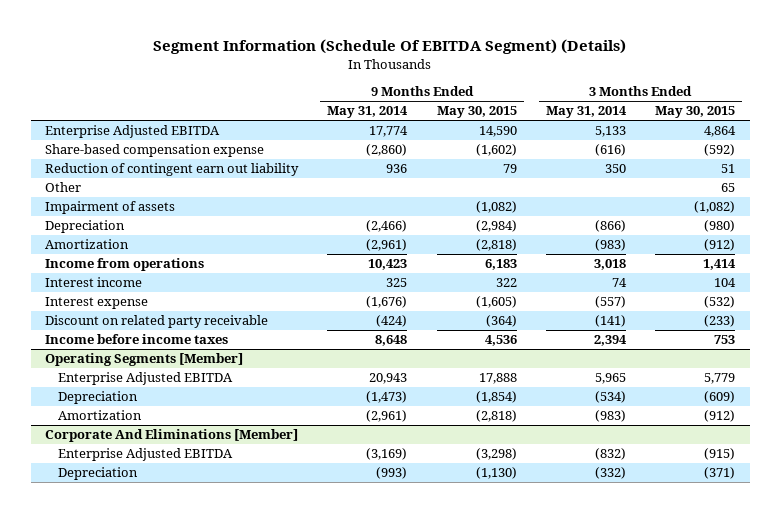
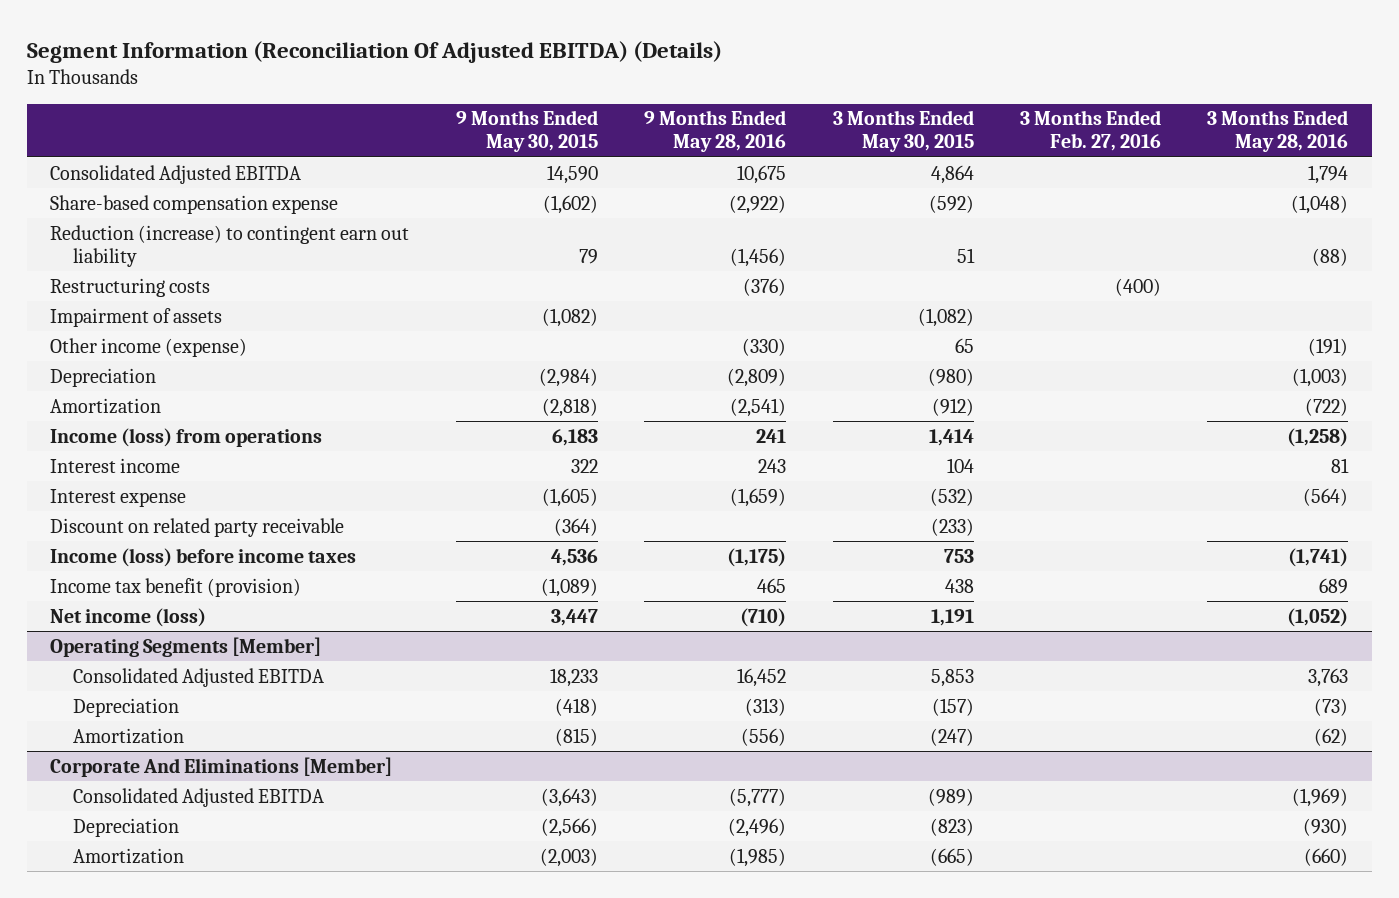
[153,39,627,55] Segment Information (Schedule Of EBITDA Segment) (Details) -> [27,40,723,63] Segment Information (Reconciliation Of Adjusted EBITDA) (Details)
[327,106,409,119] May 31, 2014 -> none
[545,106,627,119] May 31, 2014 -> none
none -> [644,110,787,153] 9 Months Ended May 28, 2016
none -> [1020,110,1162,152] 3 Months Ended Feb. 27, 2016
none -> [1207,110,1349,153] 3 Months Ended May 28, 2016
[45,125,221,139] Enterprise Adjusted EBITDA -> [50,164,302,184] Consolidated Adjusted EBITDA
[45,182,82,193] Other -> none
[45,163,300,177] Reduction of contingent earn out liability -> [50,224,410,267] Reduction (increase) to contingent earn out liability
none -> [50,277,211,297] Restructuring costs
none -> [50,337,248,357] Other income (expense)
[45,258,205,272] Income from operations -> [50,427,323,447] Income (loss) from operations
[45,334,229,345] Income before income taxes -> [50,547,357,567] Income (loss) before income taxes
none -> [50,577,302,597] Income tax benefit (provision)
none -> [50,607,207,627] Net income (loss)
[57,372,233,386] Enterprise Adjusted EBITDA -> [72,667,324,687] Consolidated Adjusted EBITDA
[478,373,517,385] 17,888 -> [549,667,598,687] 18,233
[704,373,736,385] 5,779 -> [930,668,974,687] 5,853
[475,391,517,404] (1,854) -> [554,697,598,716] (418)
[704,391,736,404] (609) -> [931,697,974,716] (157)
[475,410,517,423] (2,818) -> [554,727,598,746] (815)
[704,410,736,423] (912) -> [929,727,974,746] (247)
[57,448,233,462] Enterprise Adjusted EBITDA -> [72,787,324,807] Consolidated Adjusted EBITDA
[475,448,517,461] (3,298) -> [540,787,598,807] (3,643)
[704,448,736,461] (915) -> [927,787,974,806] (989)
[475,467,517,480] (1,130) -> [540,817,598,837] (2,566)
[704,467,736,480] (371) -> [929,817,974,836] (823)
none -> [72,847,184,864] Amortization

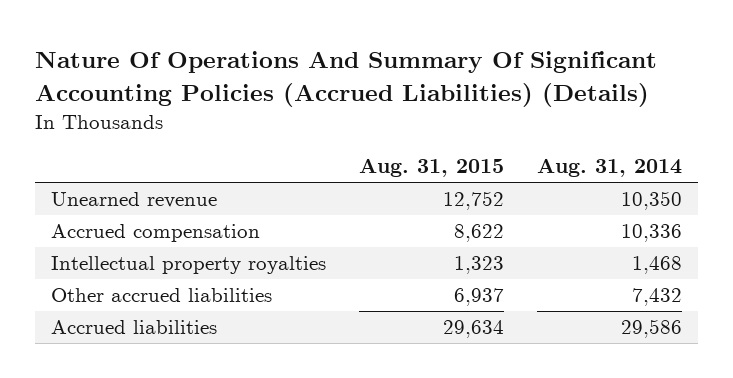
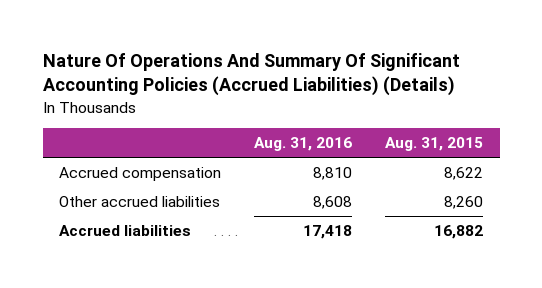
[536,158,682,178] Aug. 31, 2014 -> none
none -> [254,137,353,152] Aug. 31, 2016
[51,192,218,209] Unearned revenue -> none
[51,256,327,275] Intellectual property royalties -> none
[454,288,505,307] 6,937 -> [444,195,484,209] 8,260
[443,320,505,339] 29,634 -> [434,224,484,239] 16,882

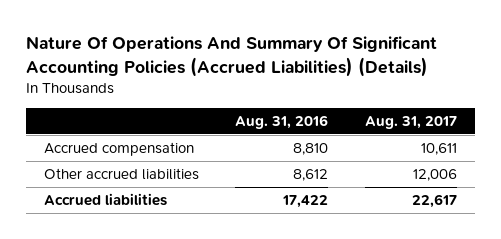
[385,137,484,152] Aug. 31, 2015 -> none
none -> [364,116,457,130] Aug. 31, 2017
[313,195,353,209] 8,608 -> [293,168,329,181] 8,612
[303,224,353,239] 17,418 -> [282,194,329,208] 17,422

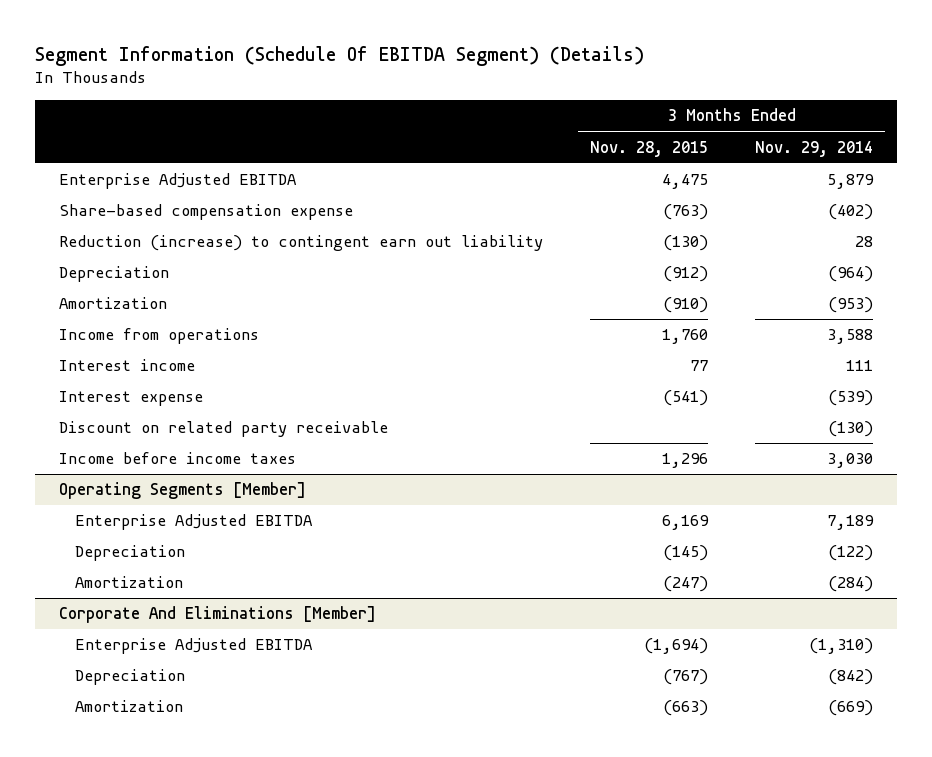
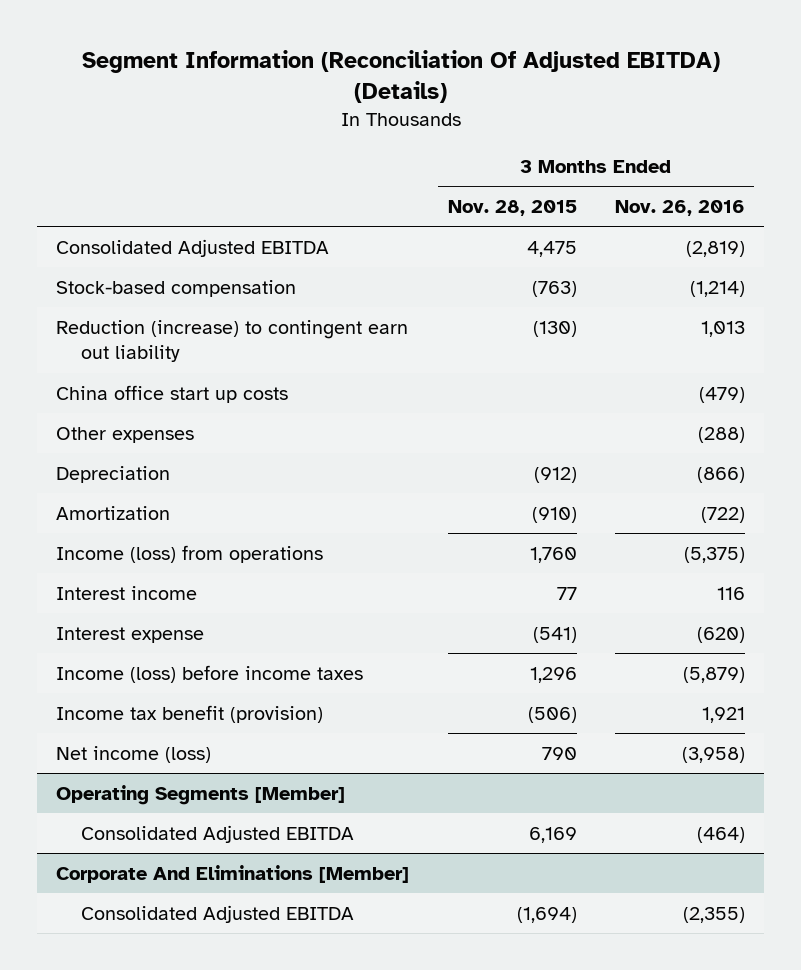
[35,46,645,67] Segment Information (Schedule Of EBITDA Segment) (Details) -> [81,50,720,104] Segment Information (Reconciliation Of Adjusted EBITDA) (Details)
[755,140,874,157] Nov. 29, 2014 -> none
none -> [614,200,745,217] Nov. 26, 2016
[58,173,297,190] Enterprise Adjusted EBITDA -> [56,238,330,257] Consolidated Adjusted EBITDA
[58,204,353,221] Share-based compensation expense -> [56,279,297,297] Stock-based compensation
none -> [56,384,289,403] China office start up costs
none -> [56,426,195,443] Other expenses
[58,328,259,345] Income from operations -> [56,544,324,563] Income (loss) from operations
[58,421,388,438] Discount on related party receivable -> none
[58,452,296,465] Income before income taxes -> [56,664,364,683] Income (loss) before income taxes
none -> [56,704,324,723] Income tax benefit (provision)
none -> [56,745,212,763] Net income (loss)
[74,545,185,562] Depreciation -> none
[74,576,183,589] Amortization -> none
[74,514,313,531] Enterprise Adjusted EBITDA -> [81,824,355,843] Consolidated Adjusted EBITDA
[74,669,185,686] Depreciation -> none
[74,700,183,713] Amortization -> none
[74,638,313,655] Enterprise Adjusted EBITDA -> [81,904,355,923] Consolidated Adjusted EBITDA

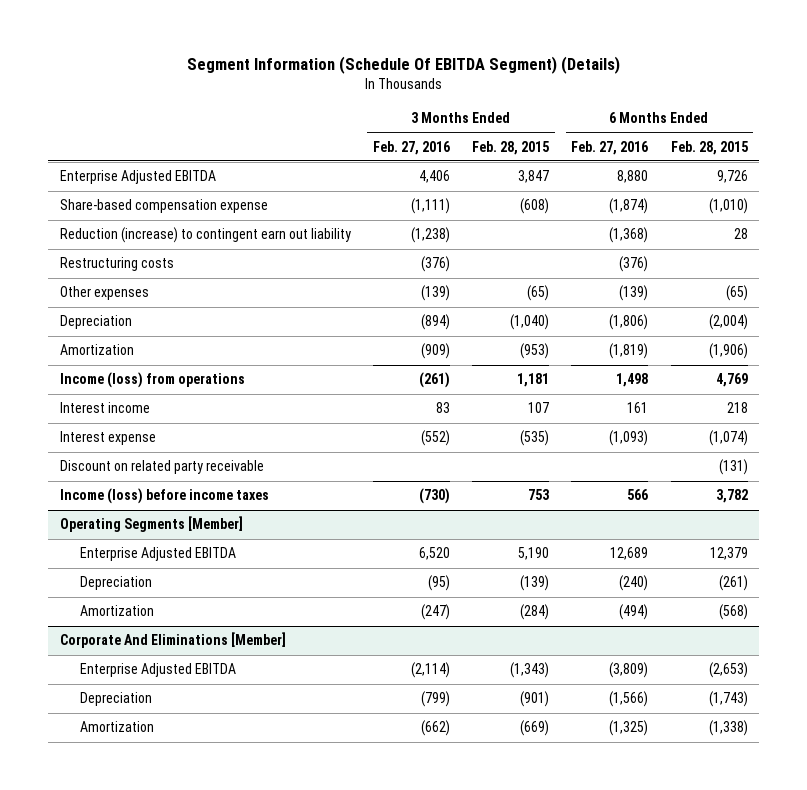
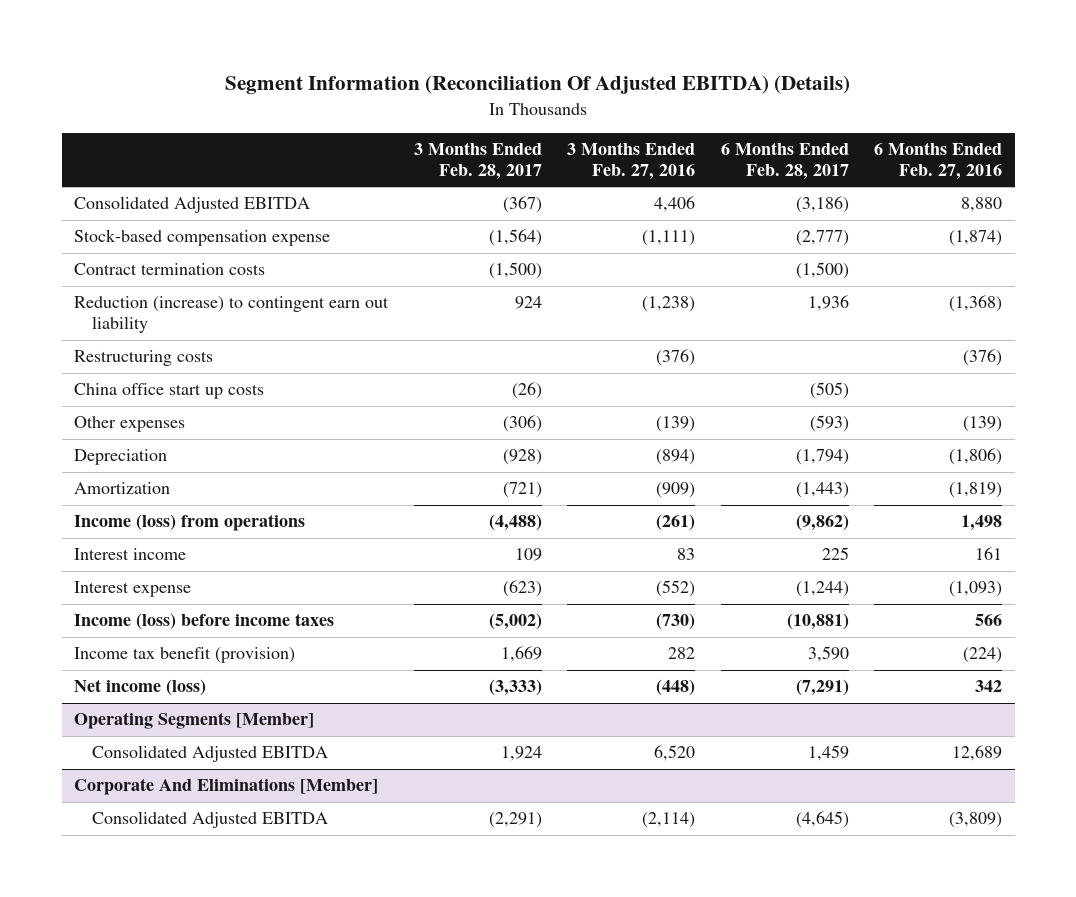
[186,56,620,75] Segment Information (Schedule Of EBITDA Segment) (Details) -> [225,74,851,94] Segment Information (Reconciliation Of Adjusted EBITDA) (Details)
[472,140,550,155] Feb. 28, 2015 -> none
[670,140,748,155] Feb. 28, 2015 -> none
none -> [413,142,542,181] 3 Months Ended Feb. 28, 2017
none -> [720,142,849,181] 6 Months Ended Feb. 28, 2017
[59,170,216,185] Enterprise Adjusted EBITDA -> [74,196,311,214] Consolidated Adjusted EBITDA
[59,199,268,214] Share-based compensation expense -> [74,229,331,247] Stock-based compensation expense
none -> [74,263,266,276] Contract termination costs
none -> [74,383,265,400] China office start up costs
[59,460,264,475] Discount on related party receivable -> none
none -> [74,647,296,664] Income tax benefit (provision)
none -> [74,679,207,697] Net income (loss)
[79,576,152,591] Depreciation -> none
[79,605,154,617] Amortization -> none
[79,547,236,562] Enterprise Adjusted EBITDA -> [92,745,329,763] Consolidated Adjusted EBITDA
[79,692,152,707] Depreciation -> none
[79,721,154,733] Amortization -> none
[79,663,236,678] Enterprise Adjusted EBITDA -> [92,811,329,829] Consolidated Adjusted EBITDA

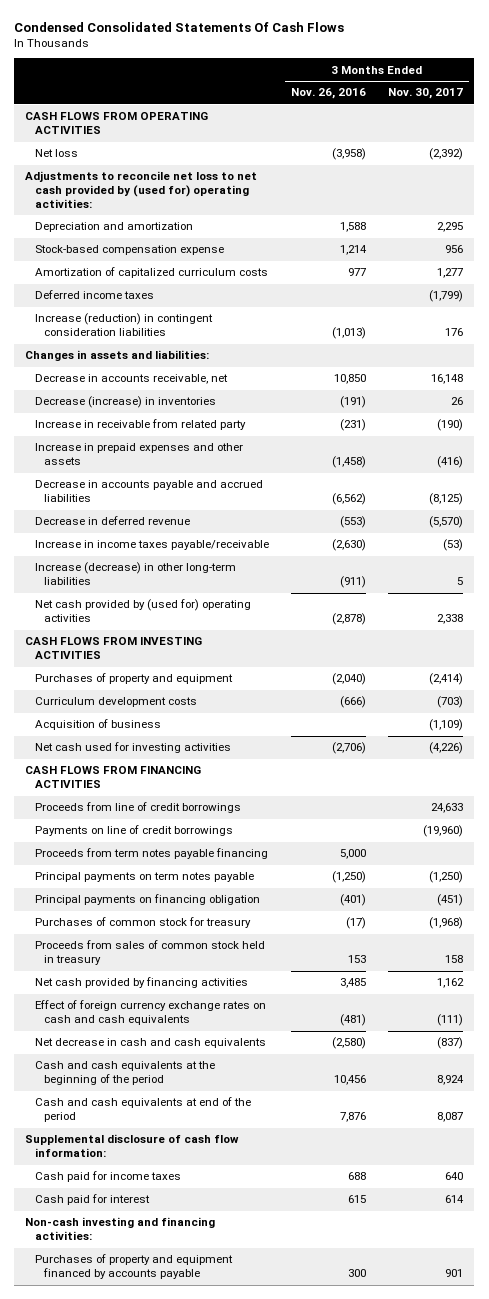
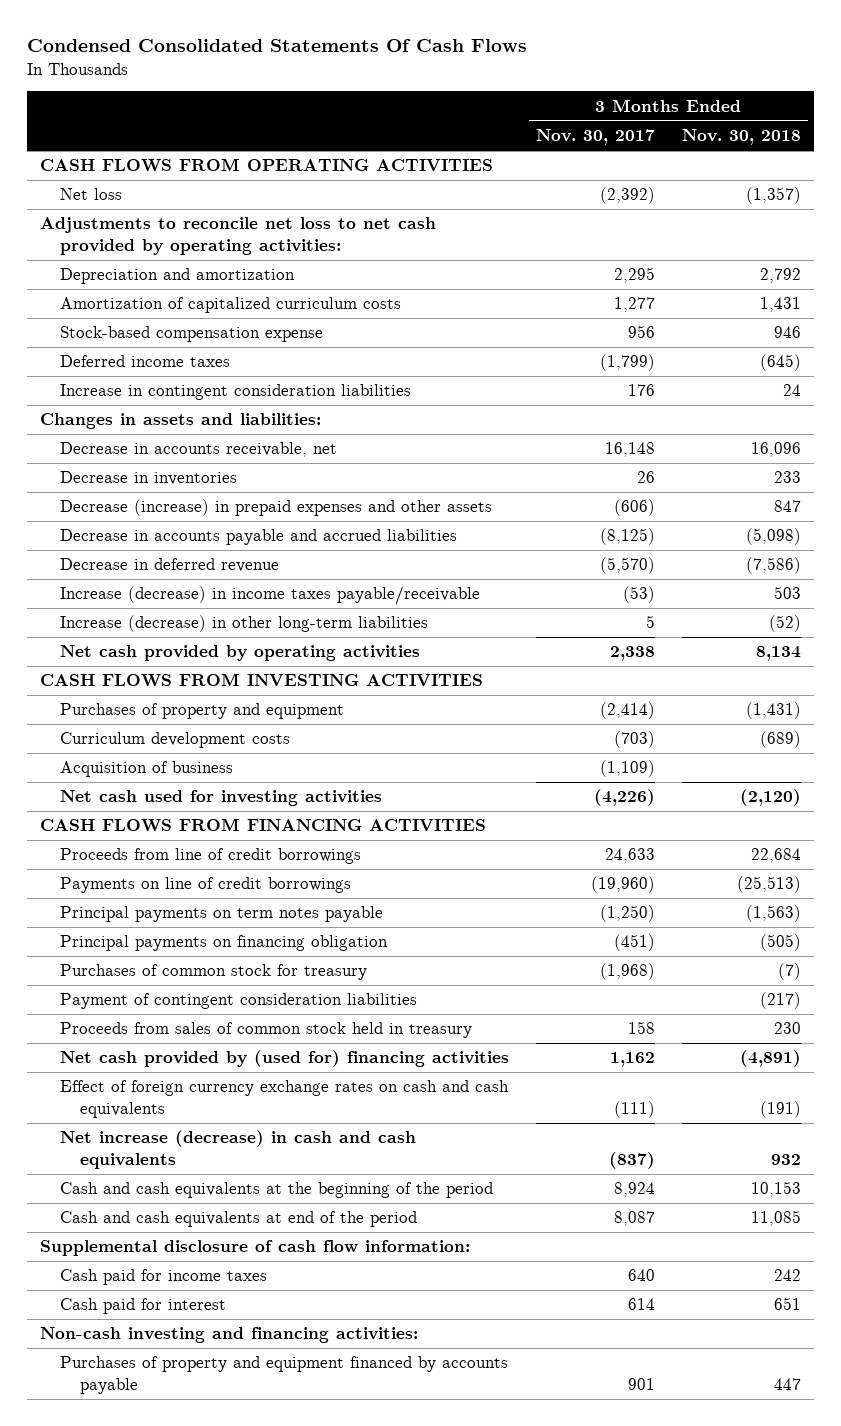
[290,88,366,100] Nov. 26, 2016 -> none
none -> [681,129,801,146] Nov. 30, 2018
[25,171,258,209] Adjustments to reconcile net loss to net cash provided by (used for) operating activities: -> [40,217,437,255] Adjustments to reconcile net loss to net cash provided by operating activities:
[34,245,224,256] Stock-based compensation expense -> [60,326,324,343] Stock-based compensation expense
[34,313,213,337] Increase (reduction) in contingent consideration liabilities -> [60,384,412,401] Increase in contingent consideration liabilities
[34,419,246,431] Increase in receivable from related party -> none
[34,396,216,409] Decrease (increase) in inventories -> [60,471,238,486] Decrease in inventories
[34,443,243,466] Increase in prepaid expenses and other assets -> [60,499,493,517] Decrease (increase) in prepaid expenses and other assets
[437,456,464,469] (416) -> [613,499,655,517] (606)
[34,540,269,551] Increase in income taxes payable/receivable -> [60,586,481,606] Increase (decrease) in income taxes payable/receivable
[34,599,251,623] Net cash provided by (used for) operating activities -> [60,645,421,662] Net cash provided by operating activities
[34,848,268,860] Proceeds from term notes payable financing -> none
none -> [60,993,418,1010] Payment of contingent consideration liabilities
[34,977,248,989] Net cash provided by financing activities -> [60,1050,510,1068] Net cash provided by (used for) financing activities
[34,1038,266,1049] Net decrease in cash and cash equivalents -> [60,1130,417,1169] Net increase (decrease) in cash and cash equivalents

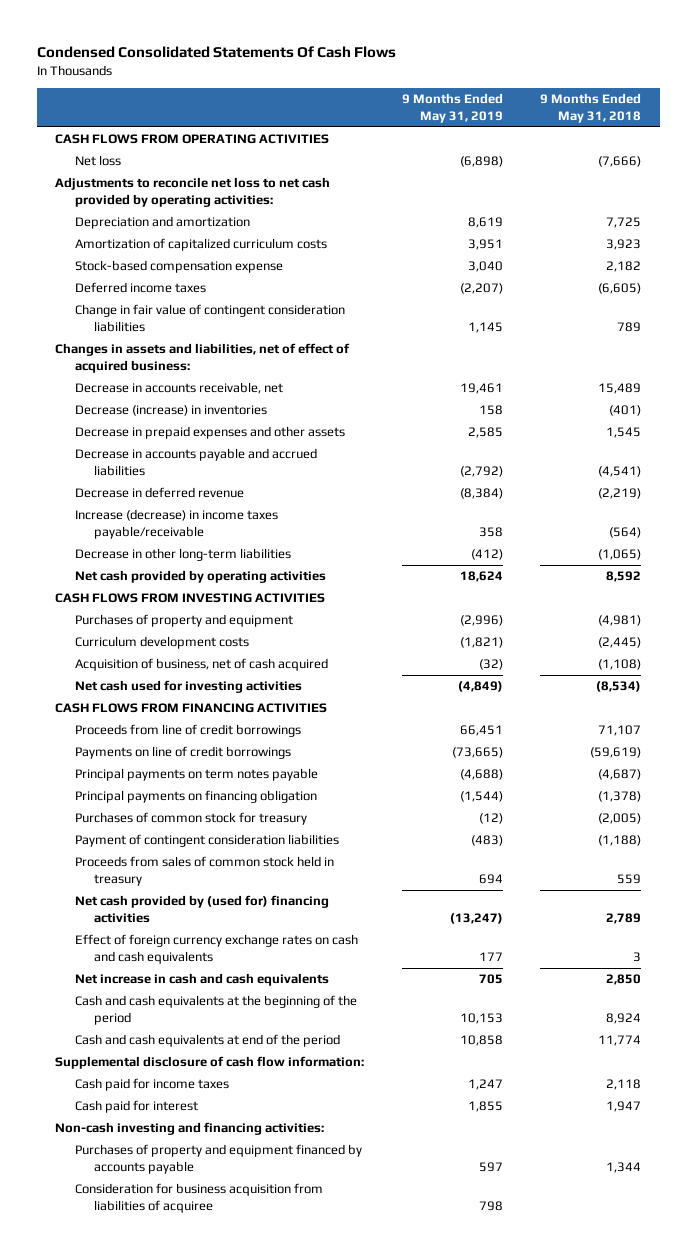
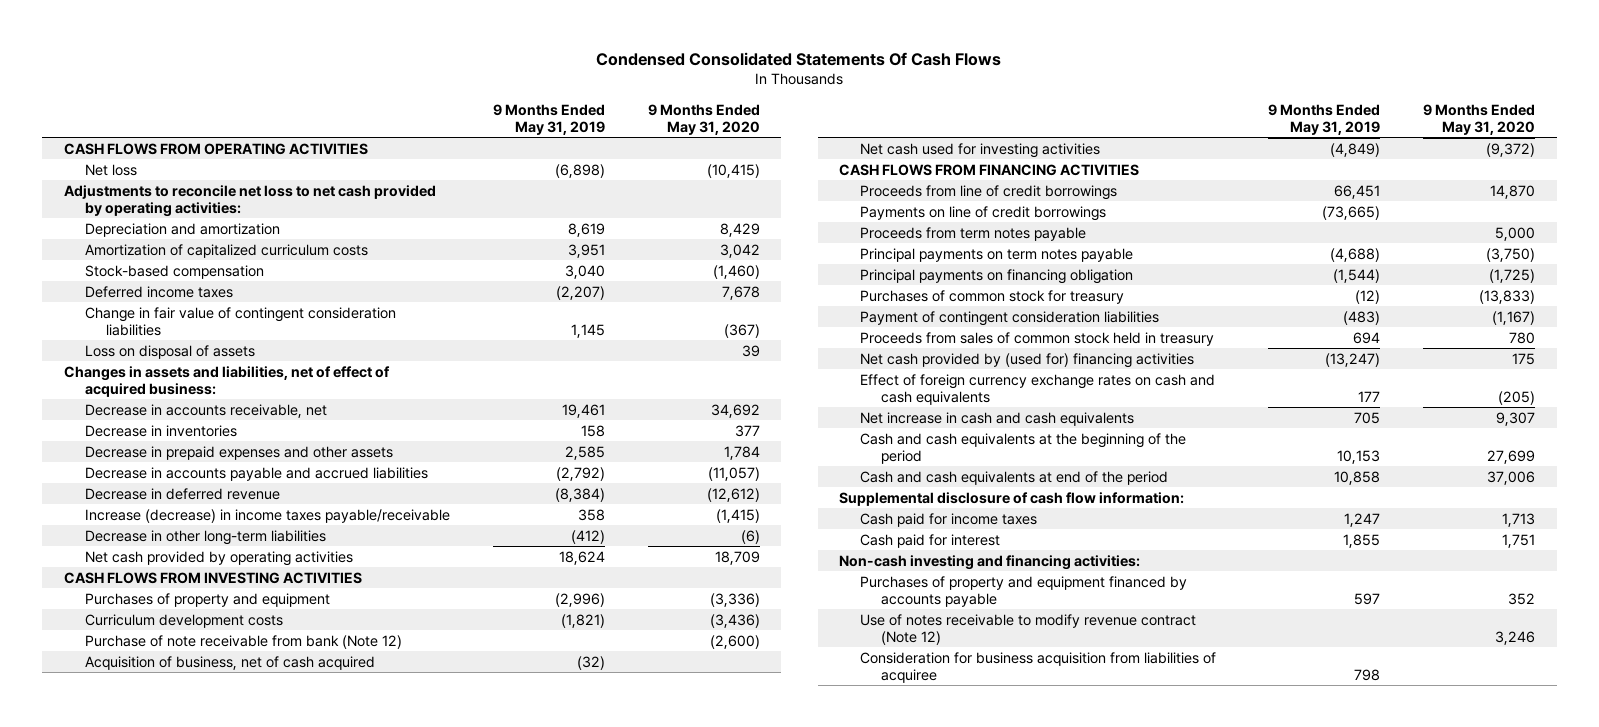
[540,93,642,124] 9 Months Ended May 31, 2018 -> none
none -> [647,103,760,135] 9 Months Ended May 31, 2020
[74,260,283,274] Stock-based compensation expense -> [84,264,264,279] Stock-based compensation
none -> [84,344,255,359] Loss on disposal of assets
[74,405,267,417] Decrease (increase) in inventories -> [84,424,237,437] Decrease in inventories
none -> [84,634,402,649] Purchase of note receivable from bank (Note 12)
none -> [859,226,1086,241] Proceeds from term notes payable
none -> [859,613,1196,645] Use of notes receivable to modify revenue contract (Note 12)

